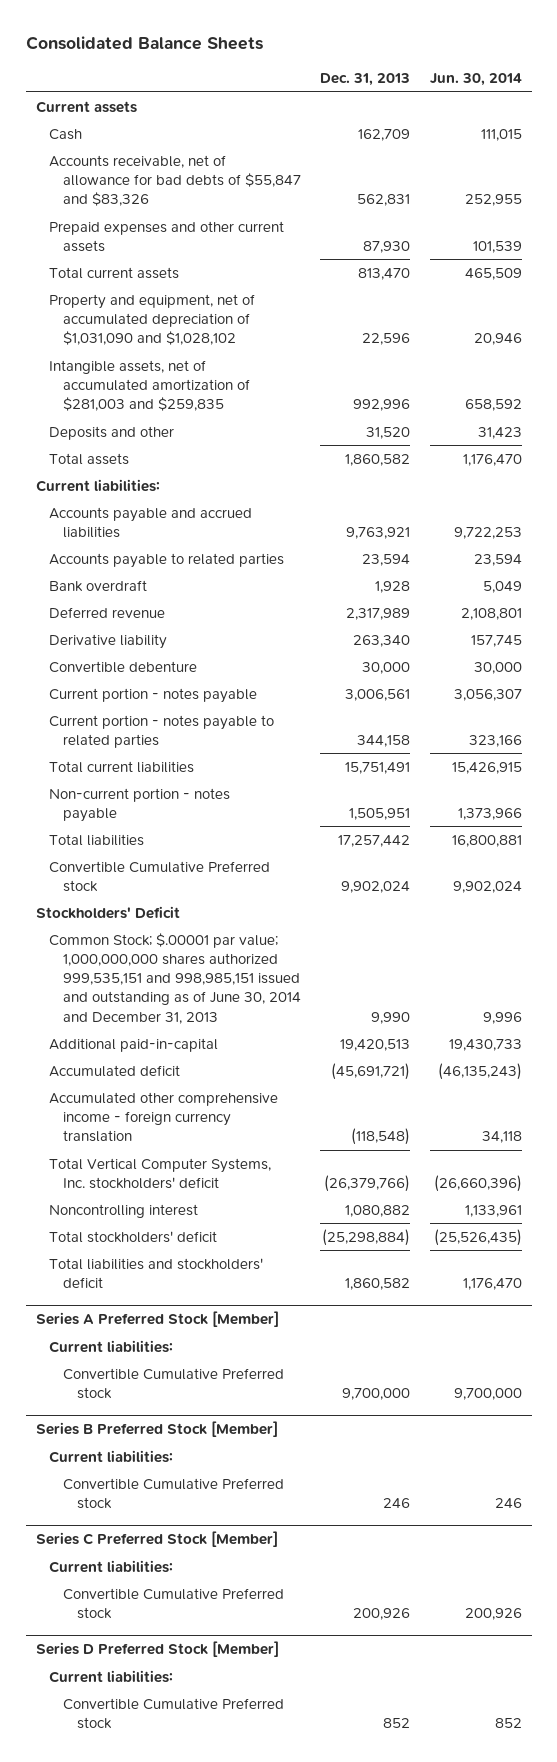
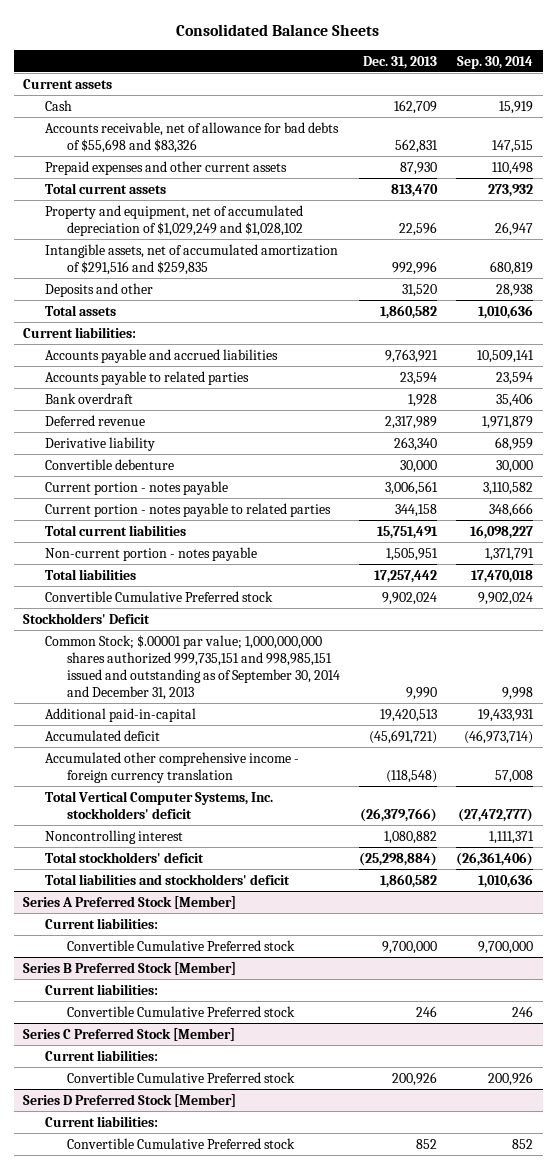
[429,73,522,87] Jun. 30, 2014 -> none
none -> [457,55,534,69] Sep. 30, 2014
[49,154,301,207] Accounts receivable, net of allowance for bad debts of $55,847 and $83,326 -> [45,121,340,153] Accounts receivable, net of allowance for bad debts of $55,698 and $83,326
[49,293,256,346] Property and equipment, net of accumulated depreciation of $1,031,090 and $1,028,102 -> [45,204,304,236] Property and equipment, net of accumulated depreciation of $1,029,249 and $1,028,102
[49,359,250,412] Intangible assets, net of accumulated amortization of $281,003 and $259,835 -> [45,243,339,275] Intangible assets, net of accumulated amortization of $291,516 and $259,835
[49,932,301,1024] Common Stock; $.00001 par value; 1,000,000,000 shares authorized 999,535,151 and 998,985,151 issued and outstanding as of June 30, 2014 and December 31, 2013 -> [45,634,341,701] Common Stock; $.00001 par value; 1,000,000,000 shares authorized 999,735,151 and 998,985,151 issued and outstanding as of September 30, 2014 and December 31, 2013

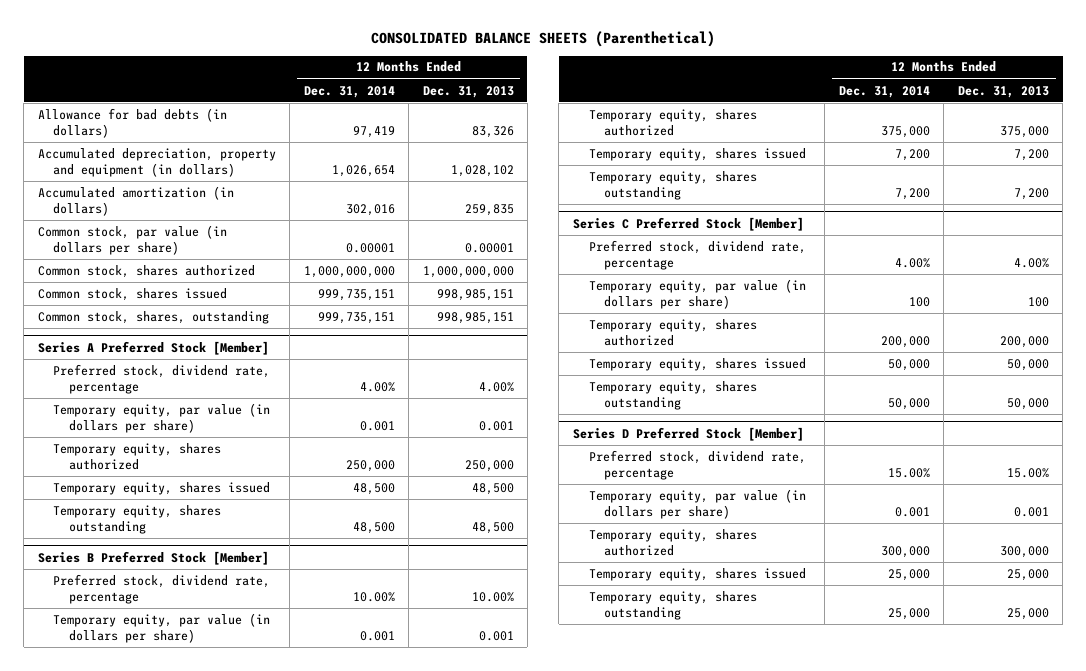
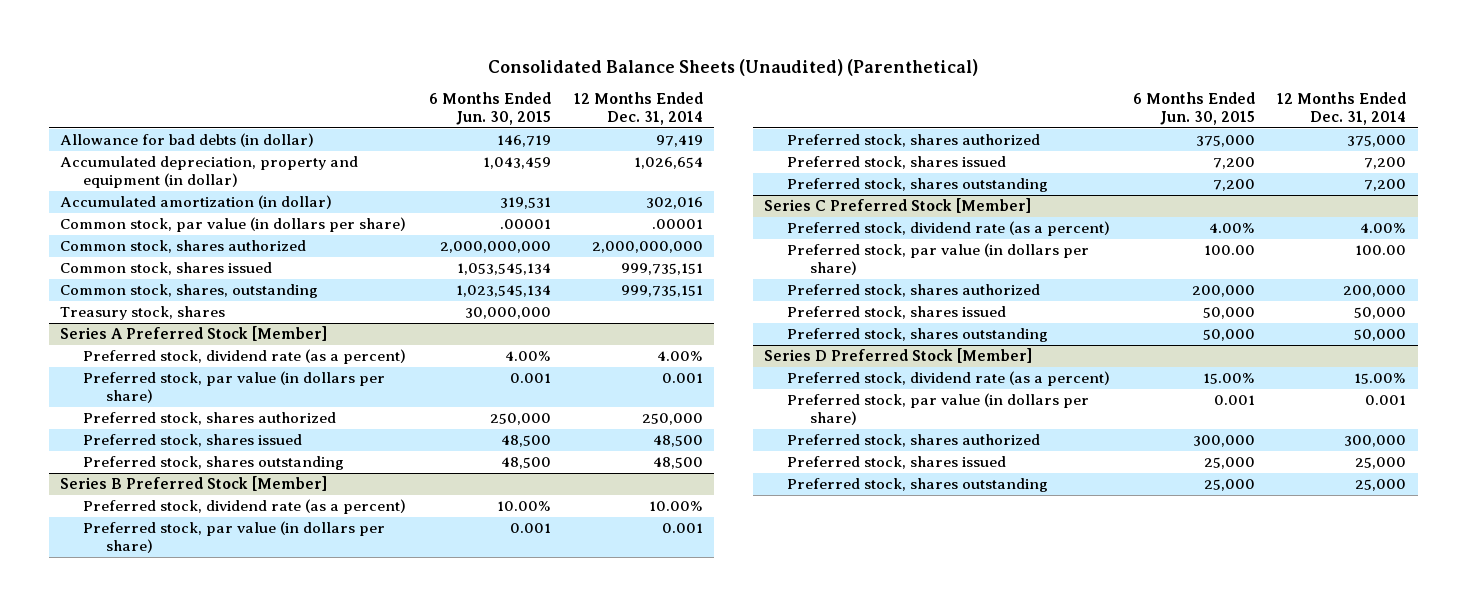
[371,31,716,48] CONSOLIDATED BALANCE SHEETS (Parenthetical) -> [488,58,979,76] Consolidated Balance Sheets (Unaudited) (Parenthetical)
[422,85,514,98] Dec. 31, 2013 -> none
none -> [428,92,551,126] 6 Months Ended Jun. 30, 2015
[37,107,227,138] Allowance for bad debts (in dollars) -> [60,133,315,148] Allowance for bad debts (in dollar)
[37,147,276,177] Accumulated depreciation, property and equipment (in dollars) -> [60,156,359,189] Accumulated depreciation, property and equipment (in dollar)
[37,185,234,216] Accumulated amortization (in dollars) -> [60,195,333,210] Accumulated amortization (in dollar)
[345,242,395,253] 0.00001 -> [651,219,703,230] .00001
[303,265,395,278] 1,000,000,000 -> [591,241,703,254] 2,000,000,000
none -> [60,306,226,321] Treasury stock, shares
[53,363,271,394] Preferred stock, dividend rate, percentage -> [83,349,407,365] Preferred stock, dividend rate (as a percent)
[53,402,271,433] Temporary equity, par value (in dollars per share) -> [83,371,386,404] Preferred stock, par value (in dollars per share)
[53,442,222,470] Temporary equity, shares authorized -> [83,412,337,426] Preferred stock, shares authorized
[53,481,271,495] Temporary equity, shares issued -> [83,434,303,448] Preferred stock, shares issued
[53,504,222,534] Temporary equity, shares outstanding -> [83,456,345,471] Preferred stock, shares outstanding
[53,573,271,604] Preferred stock, dividend rate, percentage -> [83,499,407,515] Preferred stock, dividend rate (as a percent)
[53,612,271,643] Temporary equity, par value (in dollars per share) -> [83,521,386,554] Preferred stock, par value (in dollars per share)
[588,108,757,136] Temporary equity, shares authorized -> [787,134,1041,148] Preferred stock, shares authorized
[588,147,806,161] Temporary equity, shares issued -> [787,156,1007,170] Preferred stock, shares issued
[588,170,757,200] Temporary equity, shares outstanding -> [787,178,1049,193] Preferred stock, shares outstanding
[588,239,806,270] Preferred stock, dividend rate, percentage -> [787,221,1111,237] Preferred stock, dividend rate (as a percent)
[588,278,806,309] Temporary equity, par value (in dollars per share) -> [787,243,1090,276] Preferred stock, par value (in dollars per share)
[908,296,930,307] 100 -> [1355,245,1407,256] 100.00
[588,318,757,346] Temporary equity, shares authorized -> [787,284,1041,298] Preferred stock, shares authorized
[588,357,806,371] Temporary equity, shares issued -> [787,306,1007,320] Preferred stock, shares issued
[588,380,757,410] Temporary equity, shares outstanding -> [787,328,1049,343] Preferred stock, shares outstanding
[588,449,806,480] Preferred stock, dividend rate, percentage -> [787,371,1111,387] Preferred stock, dividend rate (as a percent)
[588,488,806,519] Temporary equity, par value (in dollars per share) -> [787,393,1090,426] Preferred stock, par value (in dollars per share)
[588,528,757,556] Temporary equity, shares authorized -> [787,434,1041,448] Preferred stock, shares authorized
[588,567,806,581] Temporary equity, shares issued -> [787,456,1007,470] Preferred stock, shares issued
[588,590,757,620] Temporary equity, shares outstanding -> [787,478,1049,493] Preferred stock, shares outstanding

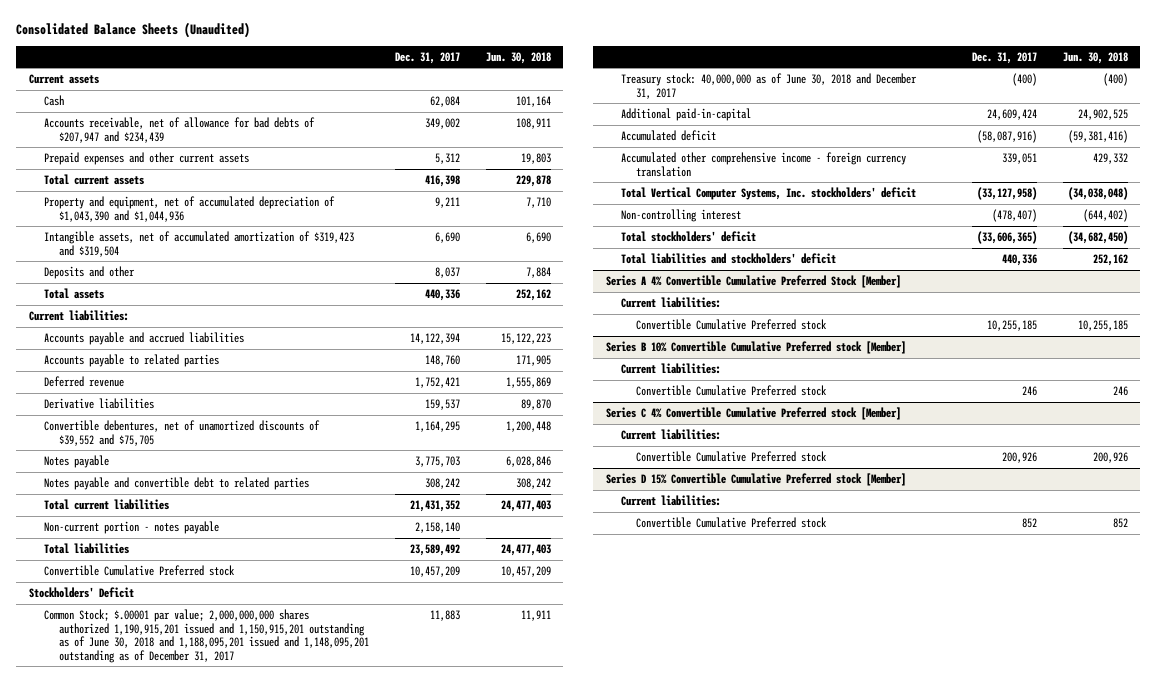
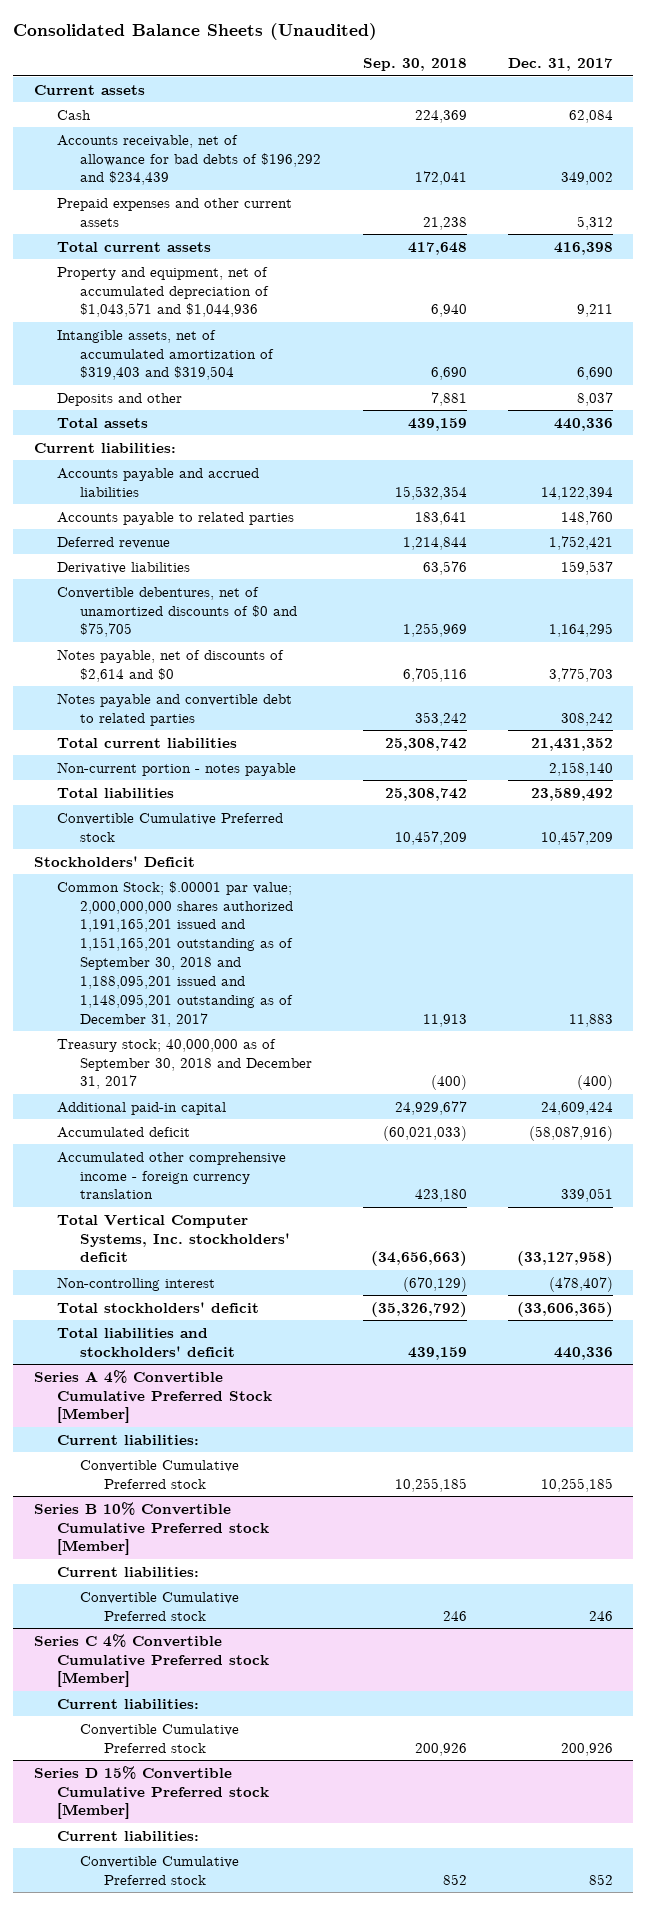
[485,51,551,64] Jun. 30, 2018 -> none
none -> [362,58,467,72] Sep. 30, 2018
[43,116,315,143] Accounts receivable, net of allowance for bad debts of $207,947 and $234,439 -> [57,134,322,186] Accounts receivable, net of allowance for bad debts of $196,292 and $234,439
[43,195,335,222] Property and equipment, net of accumulated depreciation of $1,043,390 and $1,044,936 -> [57,266,270,318] Property and equipment, net of accumulated depreciation of $1,043,571 and $1,044,936
[43,230,354,257] Intangible assets, net of accumulated amortization of $319,423 and $319,504 -> [57,329,275,381] Intangible assets, net of accumulated amortization of $319,403 and $319,504
[43,419,320,446] Convertible debentures, net of unamortized discounts of $39,552 and $75,705 -> [57,586,298,638] Convertible debentures, net of unamortized discounts of $0 and $75,705
[43,454,109,468] Notes payable -> [57,648,285,682] Notes payable, net of discounts of $2,614 and $0
[43,608,370,663] Common Stock; $.00001 par value; 2,000,000,000 shares authorized 1,190,915,201 issued and 1,150,915,201 outstanding as of June 30, 2018 and 1,188,095,201 issued and 1,148,095,201 outstanding as of December 31, 2017 -> [57,880,294,1027] Common Stock; $.00001 par value; 2,000,000,000 shares authorized 1,191,165,201 issued and 1,151,165,201 outstanding as of September 30, 2018 and 1,188,095,201 issued and 1,148,095,201 outstanding as of December 31, 2017
[620,72,917,99] Treasury stock: 40,000,000 as of June 30, 2018 and December 31, 2017 -> [57,1038,313,1090] Treasury stock; 40,000,000 as of September 30, 2018 and December 31, 2017
[620,107,751,121] Additional paid-in-capital -> [57,1101,227,1115] Additional paid-in capital

